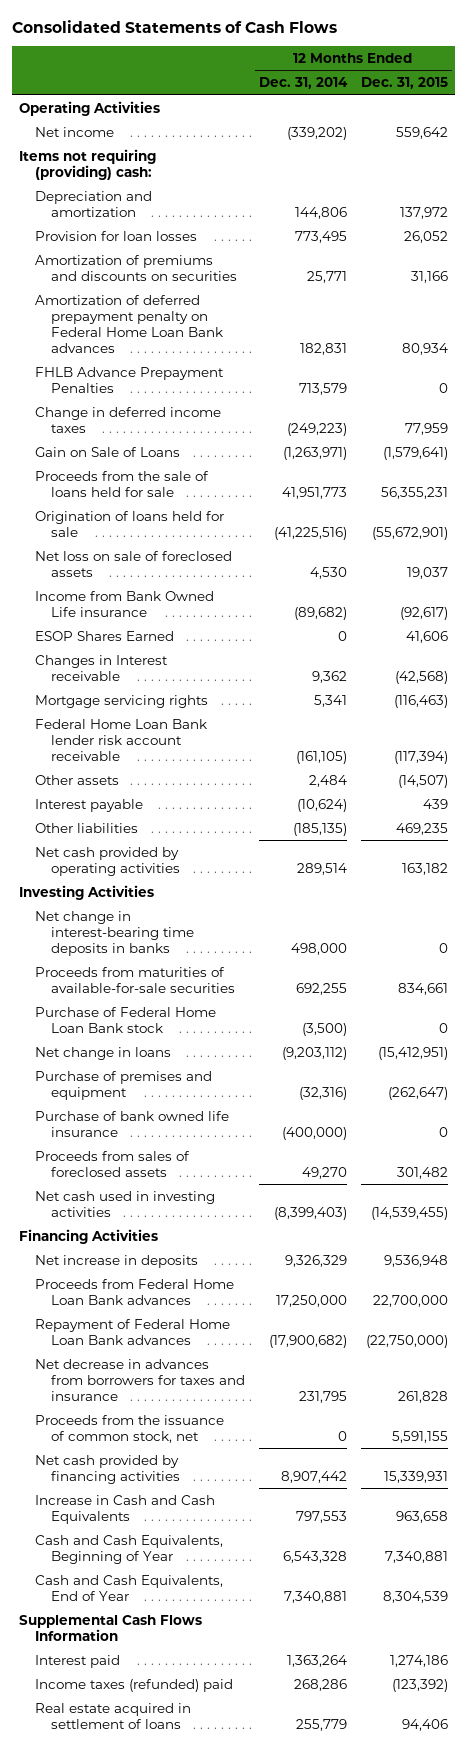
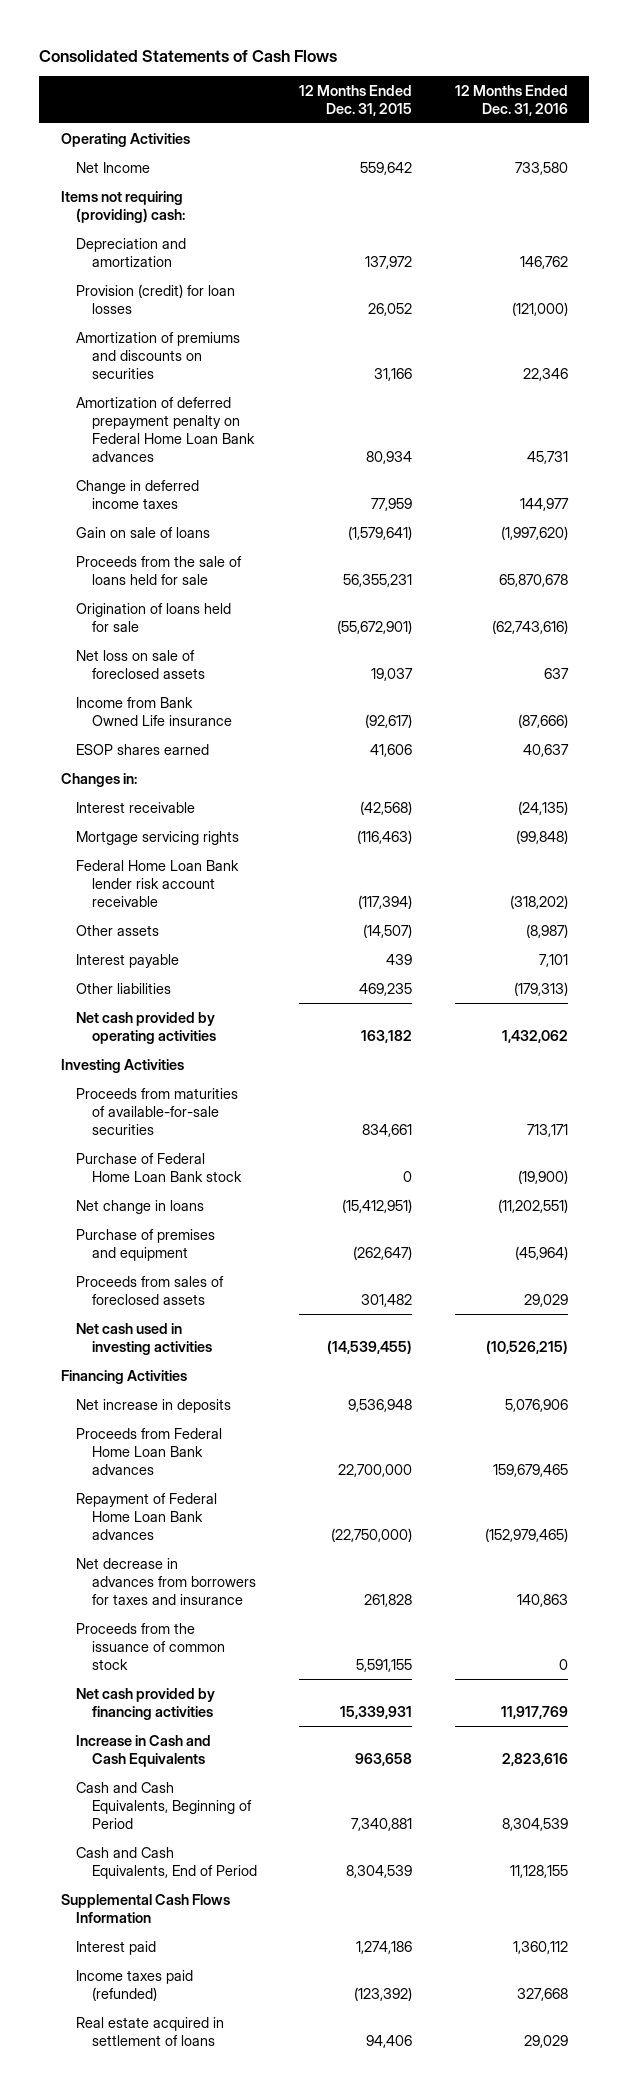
[258,77,348,90] Dec. 31, 2014 -> none
none -> [455,84,569,116] 12 Months Ended Dec. 31, 2016
[34,126,114,137] Net income -> [76,161,151,173] Net Income
[34,230,197,241] Provision for loan losses -> [76,283,236,314] Provision (credit) for loan losses
[34,366,224,393] FHLB Advance Prepayment Penalties -> none
[34,446,180,457] Gain on Sale of Loans -> [76,526,211,538] Gain on sale of loans
[34,630,174,641] ESOP Shares Earned -> [76,743,210,755] ESOP shares earned
none -> [60,772,137,787] Changes in:
[34,654,168,681] Changes in Interest receivable -> [76,801,196,813] Interest receivable
[34,910,194,956] Net change in interest-bearing time deposits in banks -> none
[34,1110,229,1137] Purchase of bank owned life insurance -> none
[34,1414,224,1443] Proceeds from the issuance of common stock, net -> [76,1622,225,1670] Proceeds from the issuance of common stock
[34,1534,223,1564] Cash and Cash Equivalents, Beginning of Year -> [76,1781,252,1829] Cash and Cash Equivalents, Beginning of Period
[34,1574,223,1601] Cash and Cash Equivalents, End of Year -> [76,1846,257,1879] Cash and Cash Equivalents, End of Period
[34,1678,233,1692] Income taxes (refunded) paid -> [76,1969,194,2001] Income taxes paid (refunded)

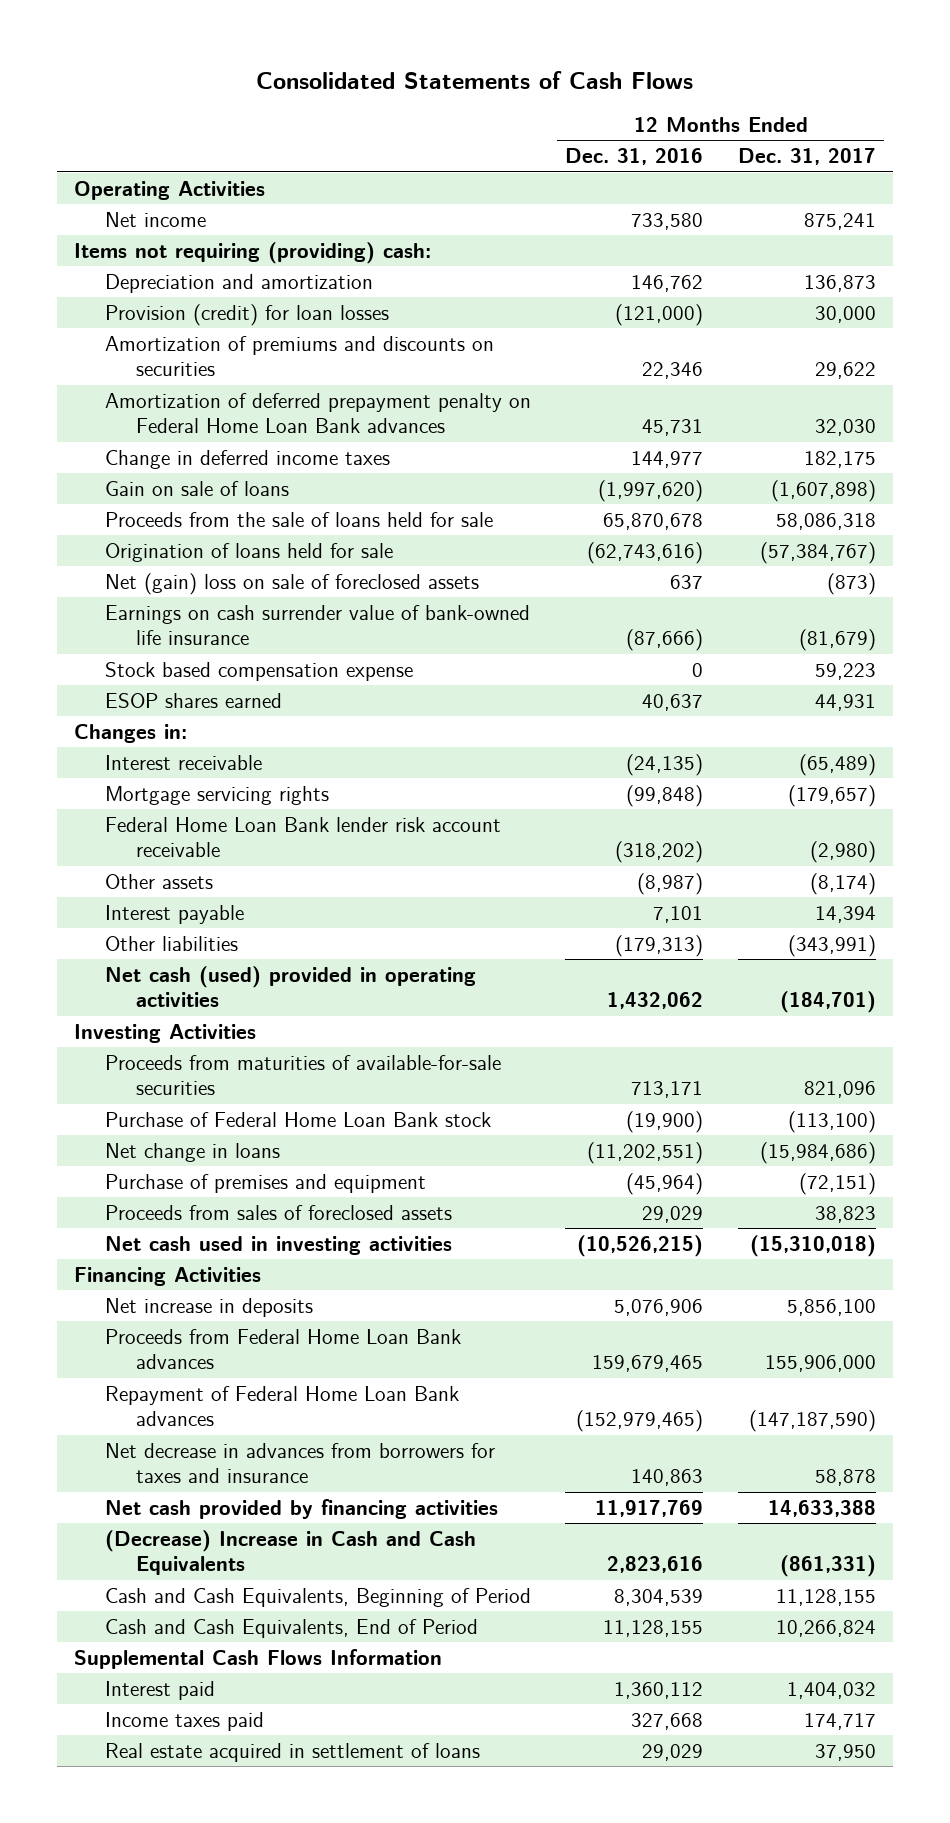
[299,84,413,116] 12 Months Ended Dec. 31, 2015 -> none
none -> [737,148,876,166] Dec. 31, 2017
[76,161,151,173] Net Income -> [105,211,207,227] Net income
[76,649,205,679] Net loss on sale of foreclosed assets -> [105,572,480,595] Net (gain) loss on sale of foreclosed assets
[76,696,232,726] Income from Bank Owned Life insurance -> [105,604,531,646] Earnings on cash surrender value of bank-owned life insurance
none -> [105,661,414,681] Stock based compensation expense
[76,1011,216,1044] Net cash provided by operating activities -> [105,965,477,1008] Net cash (used) provided in operating activities
[76,1622,225,1670] Proceeds from the issuance of common stock -> none
[76,1734,212,1767] Increase in Cash and Cash Equivalents -> [105,1529,477,1576] (Decrease) Increase in Cash and Cash Equivalents
[76,1969,194,2001] Income taxes paid (refunded) -> [105,1711,265,1731] Income taxes paid

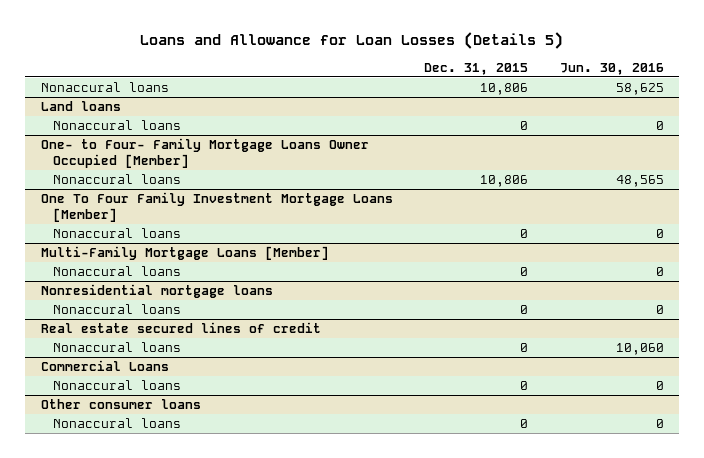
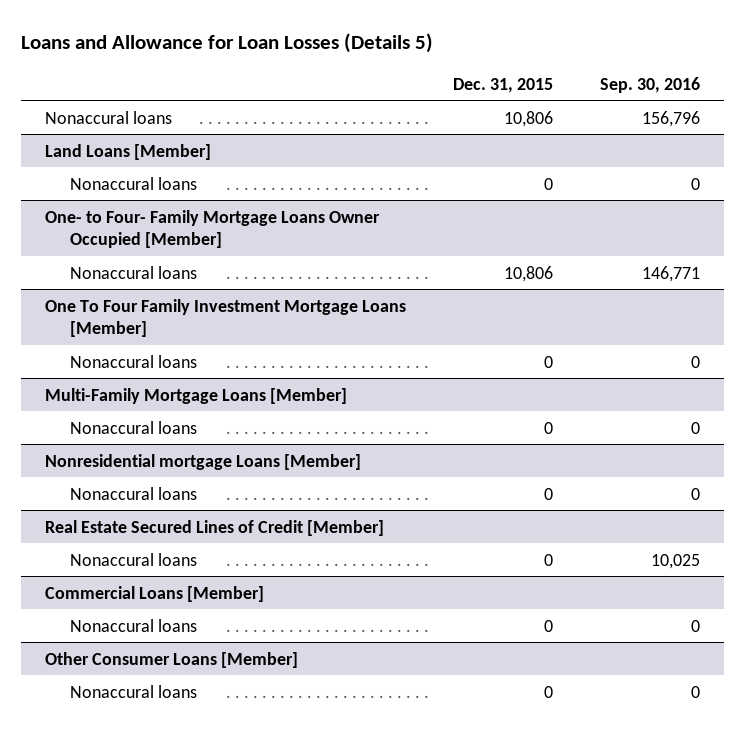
[559,62,664,75] Jun. 30, 2016 -> none
none -> [600,76,701,93] Sep. 30, 2016
[40,101,121,112] Land loans -> [44,143,211,160] Land Loans [Member]
[40,284,273,299] Nonresidential mortgage loans -> [44,453,361,470] Nonresidential mortgage Loans [Member]
[40,322,321,334] Real estate secured lines of credit -> [44,519,384,536] Real Estate Secured Lines of Credit [Member]
[40,360,169,372] Commercial Loans -> [44,585,264,602] Commercial Loans [Member]
[40,399,201,410] Other consumer loans -> [44,651,298,668] Other Consumer Loans [Member]

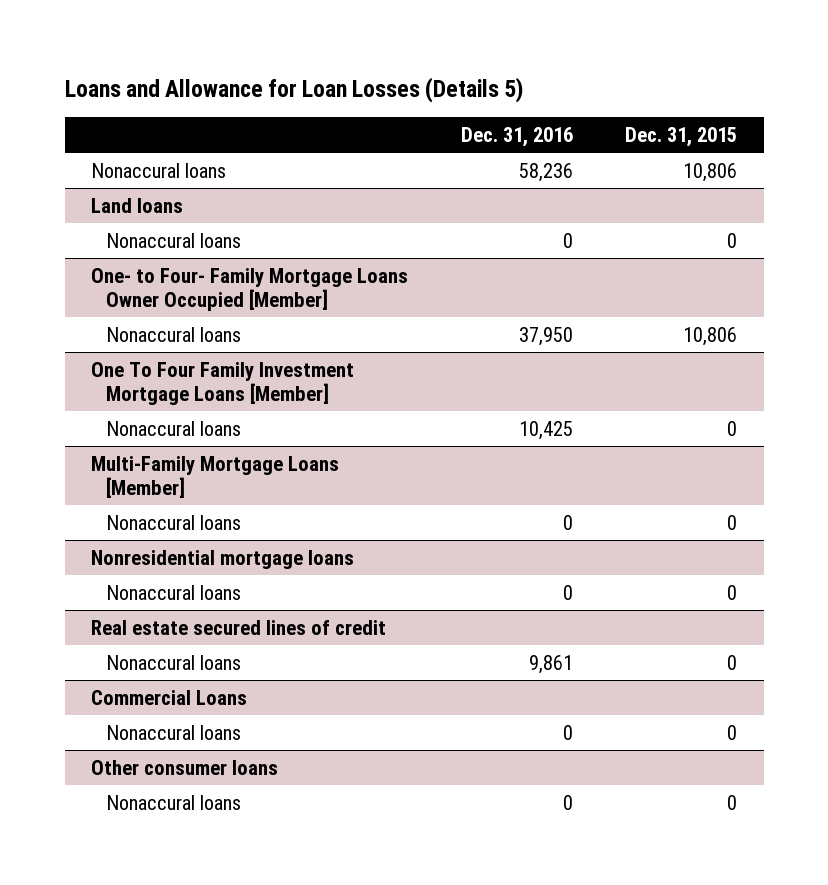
[600,76,701,93] Sep. 30, 2016 -> none
none -> [460,126,573,147] Dec. 31, 2016
[44,143,211,160] Land Loans [Member] -> [91,197,184,213] Land loans
[44,453,361,470] Nonresidential mortgage Loans [Member] -> [91,549,355,569] Nonresidential mortgage loans
[44,519,384,536] Real Estate Secured Lines of Credit [Member] -> [91,619,387,635] Real estate secured lines of credit
[44,585,264,602] Commercial Loans [Member] -> [91,689,248,705] Commercial Loans
[44,651,298,668] Other Consumer Loans [Member] -> [91,759,279,775] Other consumer loans

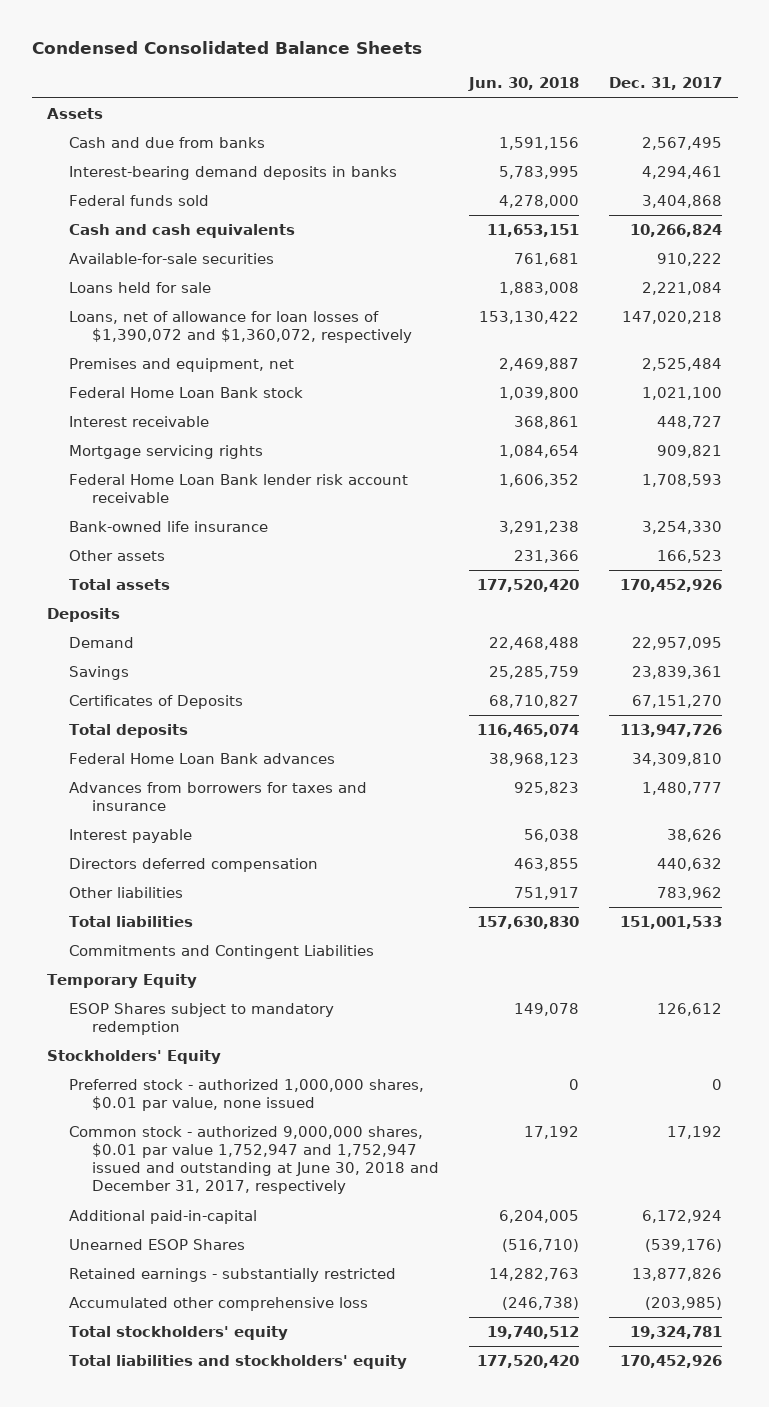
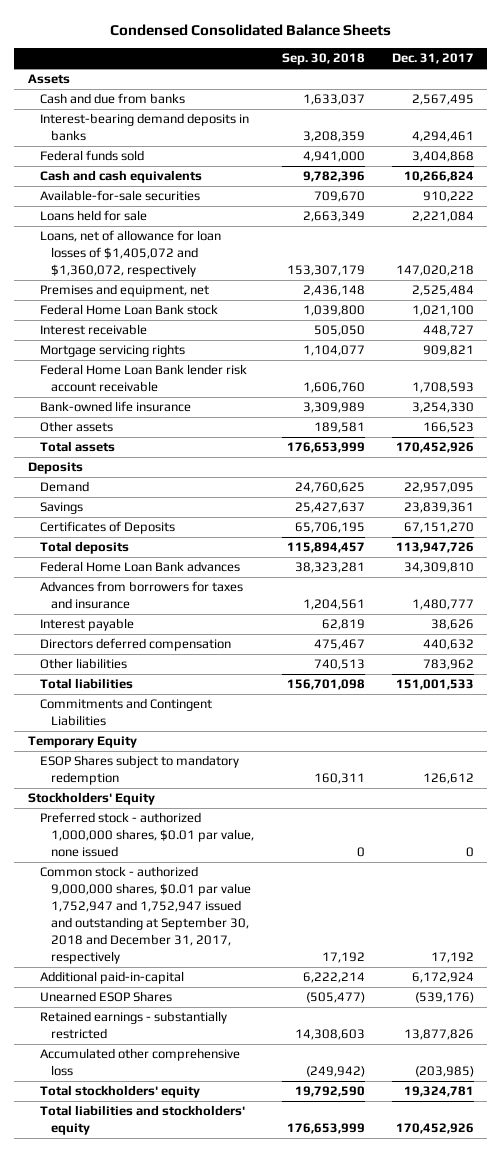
[468,77,580,92] Jun. 30, 2018 -> none
none -> [281,53,365,66] Sep. 30, 2018
[69,310,412,343] Loans, net of allowance for loan losses of $1,390,072 and $1,360,072, respectively -> [39,230,221,278] Loans, net of allowance for loan losses of $1,405,072 and $1,360,072, respectively
[69,1125,439,1195] Common stock - authorized 9,000,000 shares, $0.01 par value 1,752,947 and 1,752,947 issued and outstanding at June 30, 2018 and December 31, 2017, respectively -> [39,866,252,964] Common stock - authorized 9,000,000 shares, $0.01 par value 1,752,947 and 1,752,947 issued and outstanding at September 30, 2018 and December 31, 2017, respectively

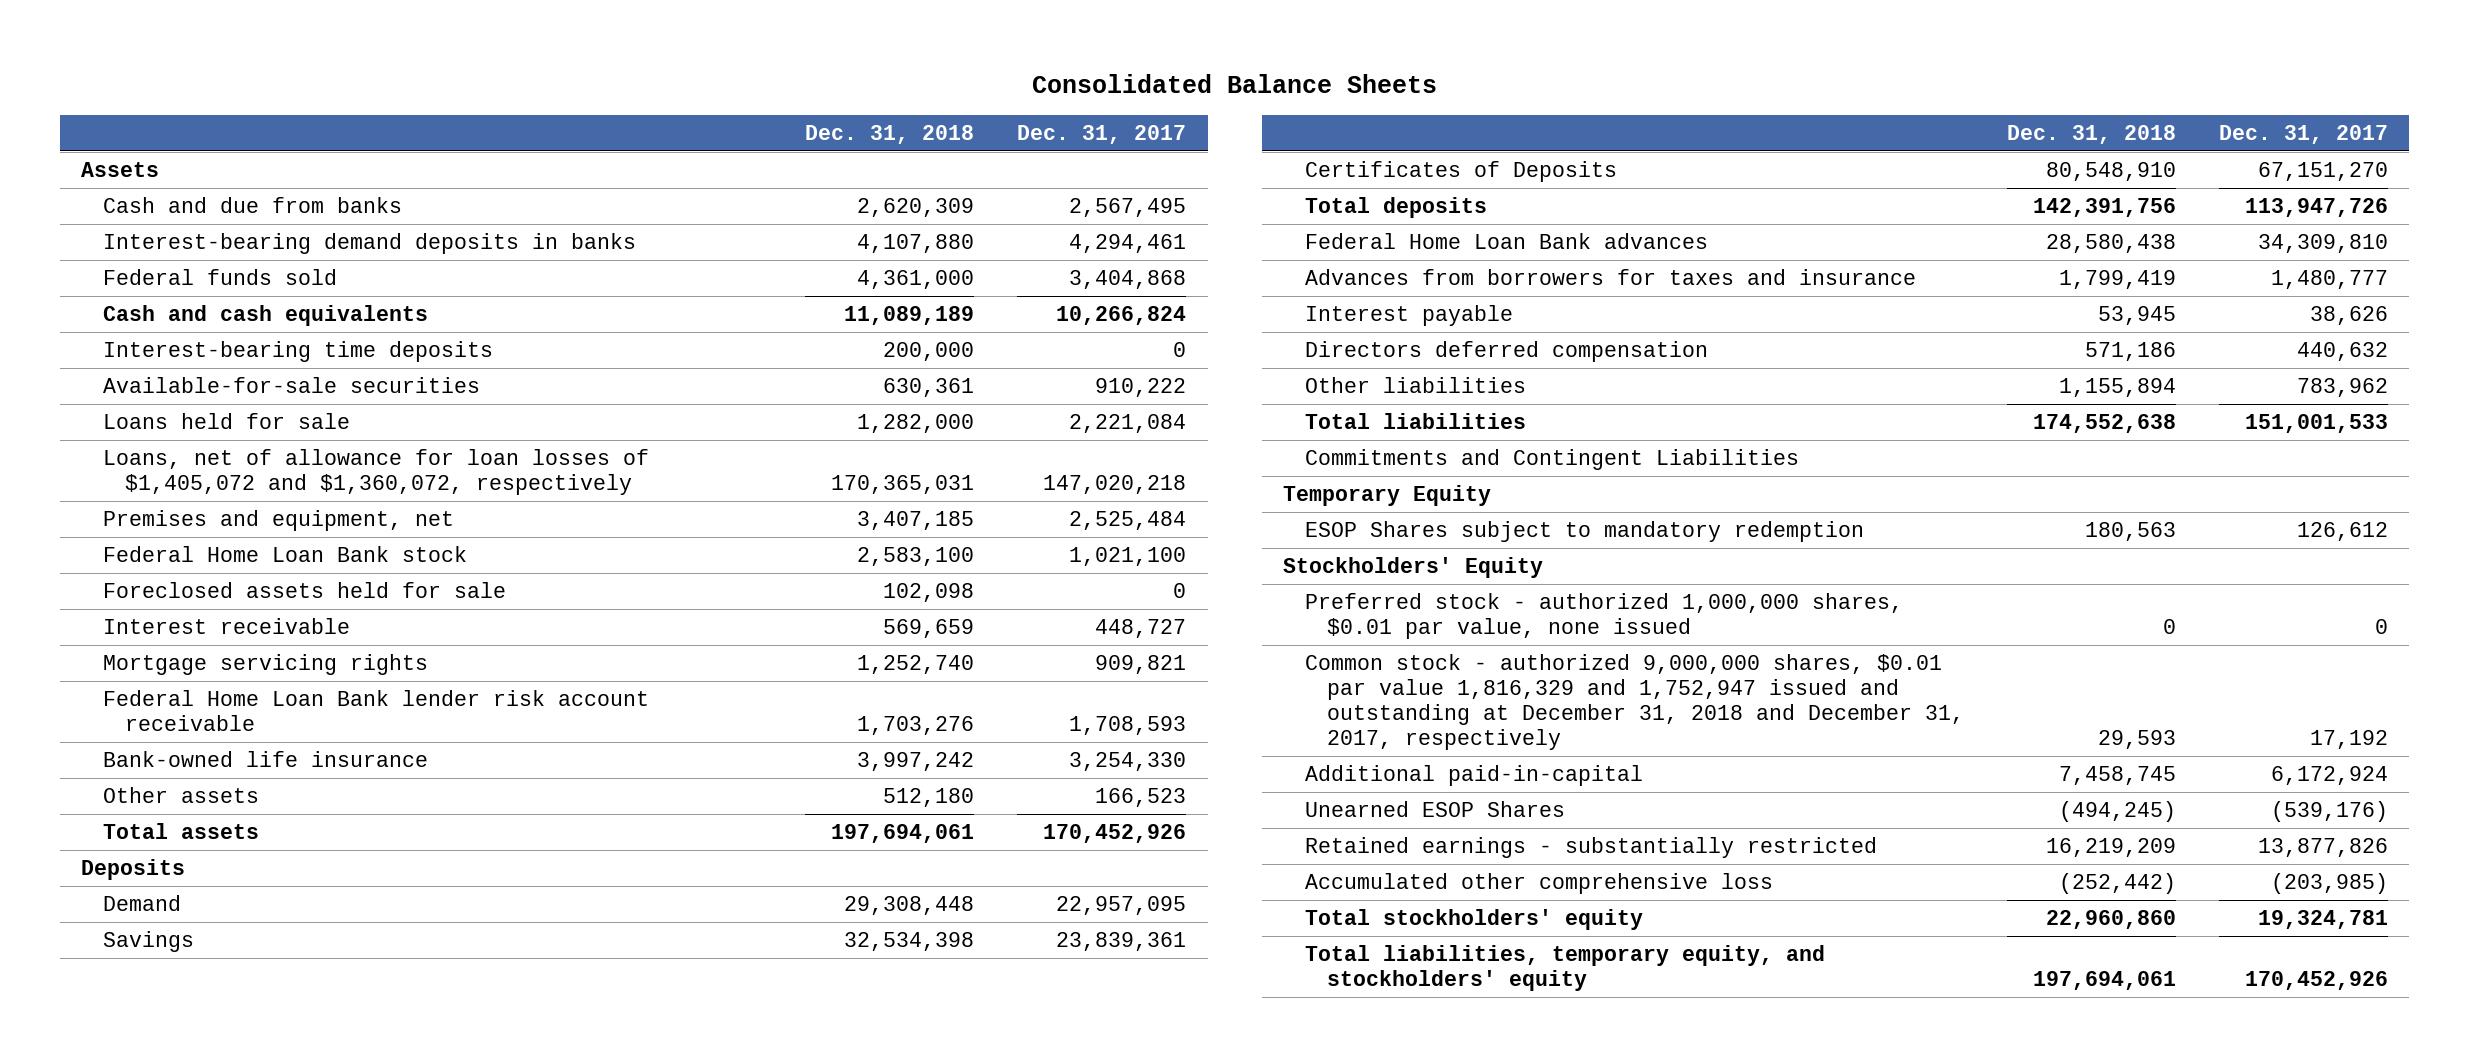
[109,23,391,36] Condensed Consolidated Balance Sheets -> [1031,74,1437,94] Consolidated Balance Sheets
[281,53,365,66] Sep. 30, 2018 -> none
none -> [804,124,974,144] Dec. 31, 2018
none -> [103,340,494,362] Interest-bearing time deposits
none -> [103,581,507,598] Foreclosed assets held for sale
[39,866,252,964] Common stock - authorized 9,000,000 shares, $0.01 par value 1,752,947 and 1,752,947 issued and outstanding at September 30, 2018 and December 31, 2017, respectively -> [1304,653,1964,751] Common stock - authorized 9,000,000 shares, $0.01 par value 1,816,329 and 1,752,947 issued and outstanding at December 31, 2018 and December 31, 2017, respectively
[39,1105,245,1136] Total liabilities and stockholders' equity -> [1304,944,1825,992] Total liabilities, temporary equity, and stockholders' equity

